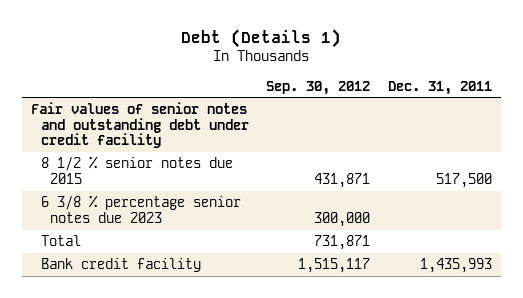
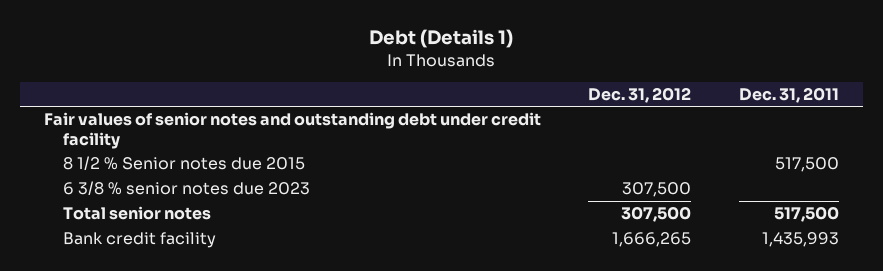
[266,80,371,95] Sep. 30, 2012 -> none
none -> [588,86,692,103] Dec. 31, 2012
[40,235,81,247] Total -> none
[40,156,233,184] 8 1/2 % senior notes due 2015 -> [63,156,306,171] 8 1/2 % Senior notes due 2015
[40,195,241,223] 6 3/8 % percentage senior notes due 2023 -> [63,181,311,196] 6 3/8 % senior notes due 2023
none -> [63,206,212,221] Total senior notes

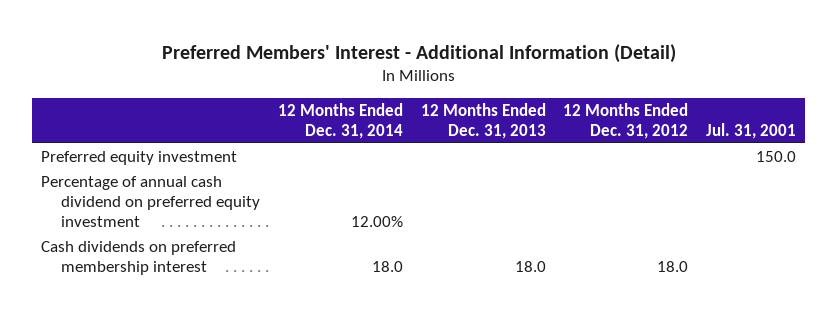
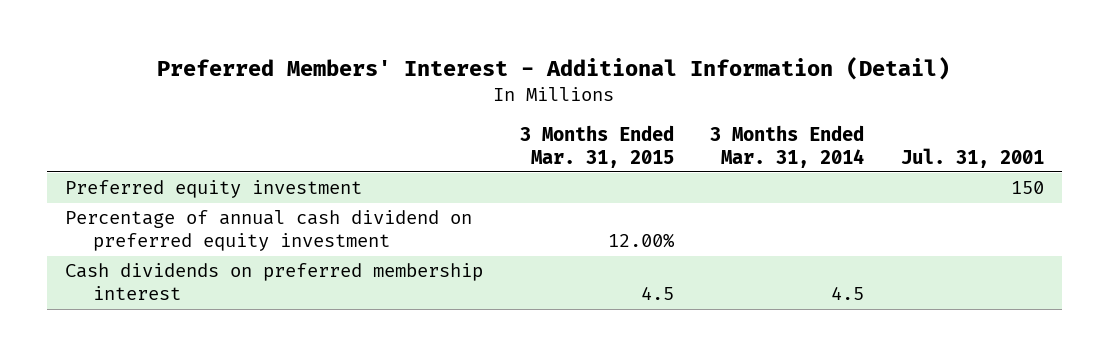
[277,102,403,140] 12 Months Ended Dec. 31, 2014 -> none
[420,102,546,140] 12 Months Ended Dec. 31, 2013 -> none
[563,102,689,140] 12 Months Ended Dec. 31, 2012 -> none
none -> [519,124,674,168] 3 Months Ended Mar. 31, 2015
none -> [710,124,865,168] 3 Months Ended Mar. 31, 2014
[756,150,797,162] 150.0 -> [1010,181,1044,195] 150

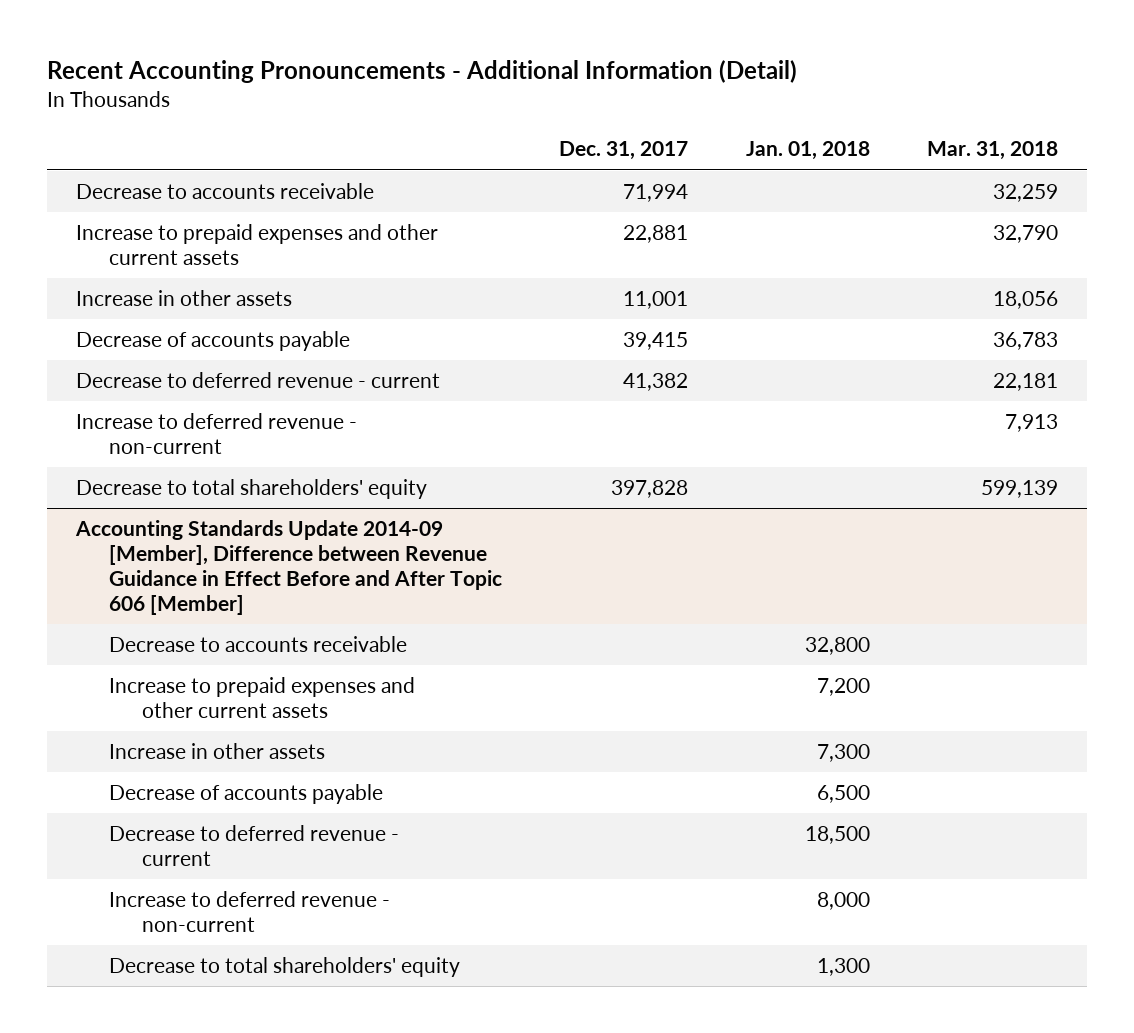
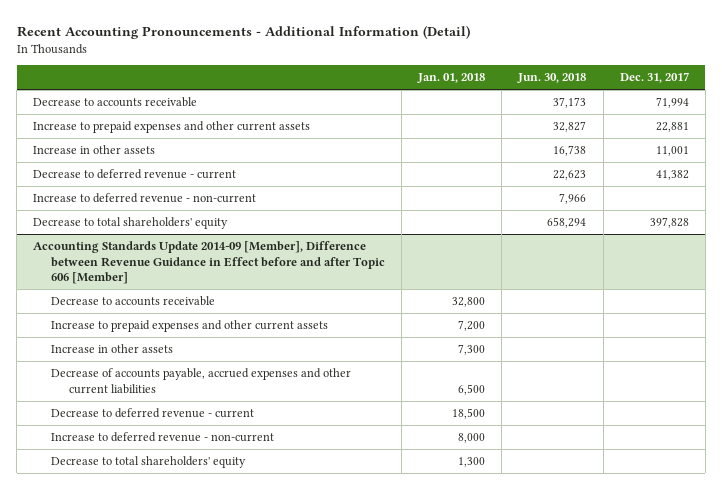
[927,141,1059,161] Mar. 31, 2018 -> none
none -> [517,73,587,84] Jun. 30, 2018
[75,331,350,352] Decrease of accounts payable -> none
[74,520,502,615] Accounting Standards Update 2014-09 [Member], Difference between Revenue Guidance in Effect Before and After Topic 606 [Member] -> [33,241,386,285] Accounting Standards Update 2014-09 [Member], Difference between Revenue Guidance in Effect before and after Topic 606 [Member]
[108,784,383,805] Decrease of accounts payable -> none
none -> [51,368,352,394] Decrease of accounts payable, accrued expenses and other current liabilities

